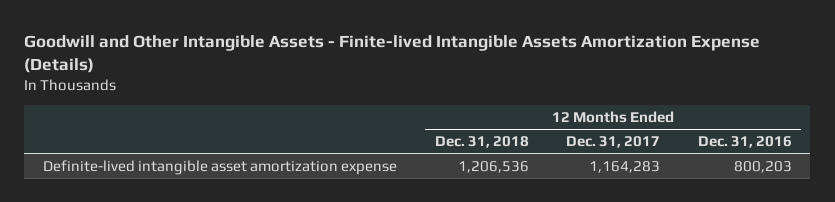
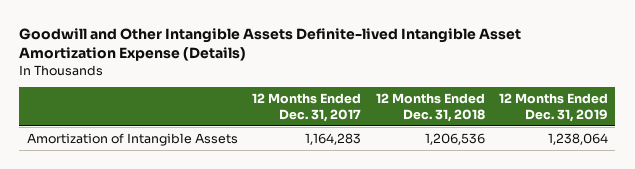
[24,35,761,74] Goodwill and Other Intangible Assets - Finite-lived Intangible Assets Amortization Expense (Details) -> [19,27,522,61] Goodwill and Other Intangible Assets Definite-lived Intangible Asset Amortization Expense (Details)
[697,136,792,149] Dec. 31, 2016 -> none
none -> [499,92,609,122] 12 Months Ended Dec. 31, 2019
[43,159,398,175] Definite-lived intangible asset amortization expense -> [26,132,238,146] Amortization of Intangible Assets

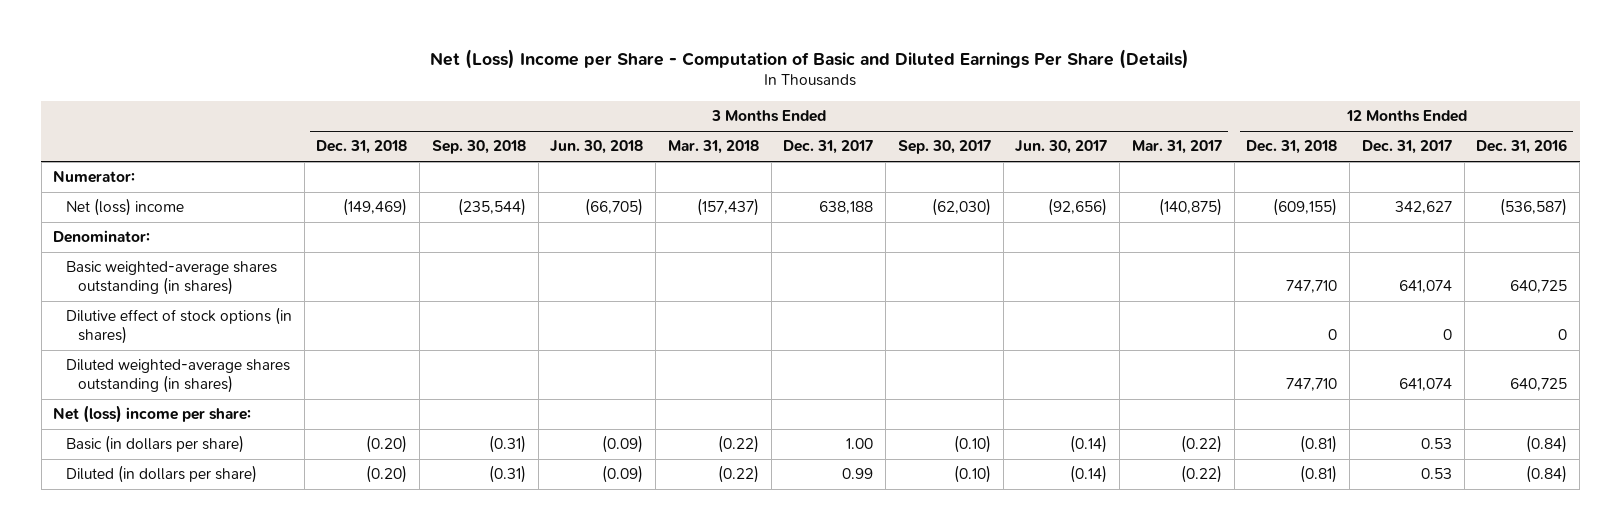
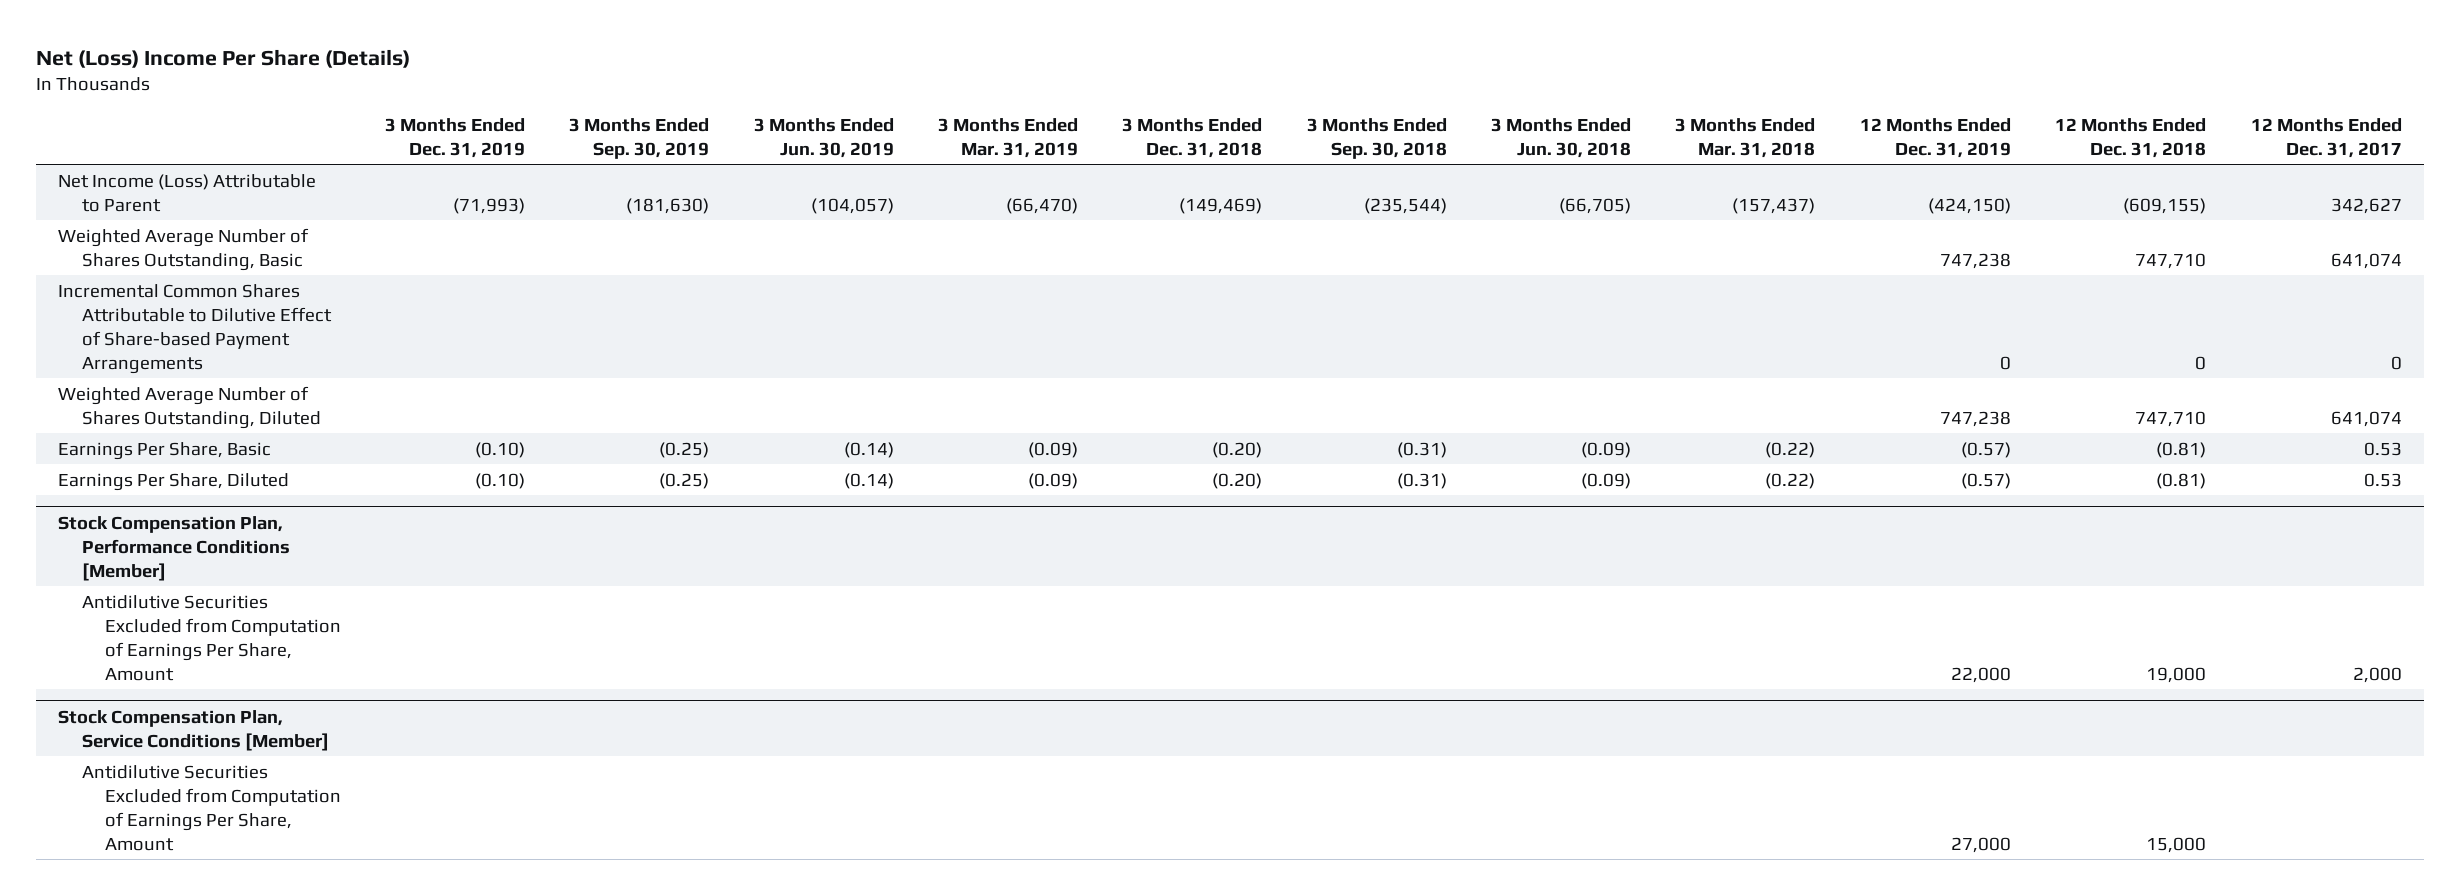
[430,48,1190,69] Net (Loss) Income per Share - Computation of Basic and Diluted Earnings Per Share (Details) -> [36,49,411,69] Net (Loss) Income Per Share (Details)
[783,140,874,155] Dec. 31, 2017 -> none
[897,140,991,155] Sep. 30, 2017 -> none
[1015,140,1108,155] Jun. 30, 2017 -> none
[1131,140,1222,155] Mar. 31, 2017 -> none
[1476,139,1568,155] Dec. 31, 2016 -> none
none -> [385,117,526,158] 3 Months Ended Dec. 31, 2019
none -> [569,117,710,159] 3 Months Ended Sep. 30, 2019
none -> [753,117,894,158] 3 Months Ended Jun. 30, 2019
none -> [938,117,1079,158] 3 Months Ended Mar. 31, 2019
none -> [1859,117,2011,158] 12 Months Ended Dec. 31, 2019
[53,171,136,184] Numerator: -> none
[53,230,151,244] Denominator: -> none
[53,405,252,424] Net (loss) income per share: -> none
[65,198,184,217] Net (loss) income -> [58,173,317,212] Net Income (Loss) Attributable to Parent
[65,261,277,295] Basic weighted-average shares outstanding (in shares) -> [58,227,310,271] Weighted Average Number of Shares Outstanding, Basic
[65,307,292,344] Dilutive effect of stock options (in shares) -> [58,283,332,374] Incremental Common Shares Attributable to Dilutive Effect of Share-based Payment Arrangements
[65,359,290,393] Diluted weighted-average shares outstanding (in shares) -> [58,385,321,429] Weighted Average Number of Shares Outstanding, Diluted
[65,435,244,454] Basic (in dollars per share) -> [58,441,272,460] Earnings Per Share, Basic
[65,465,257,484] Diluted (in dollars per share) -> [58,472,290,491] Earnings Per Share, Diluted
none -> [58,515,290,581] Stock Compensation Plan, Performance Conditions [Member]
none -> [81,594,341,681] Antidilutive Securities Excluded from Computation of Earnings Per Share, Amount
none -> [58,709,329,751] Stock Compensation Plan, Service Conditions [Member]
none -> [81,764,341,851] Antidilutive Securities Excluded from Computation of Earnings Per Share, Amount

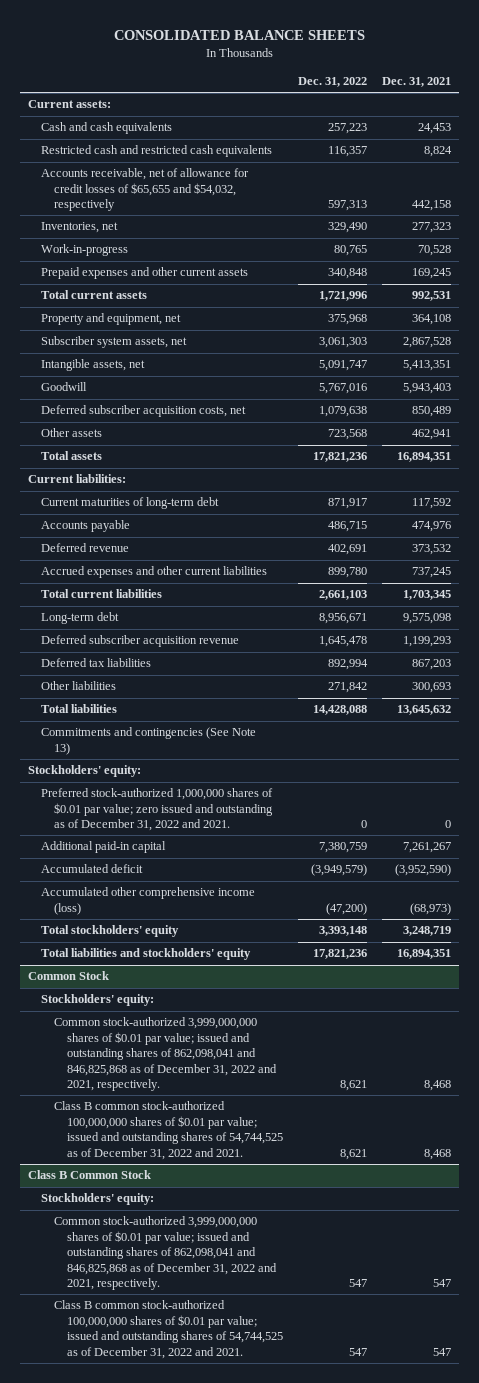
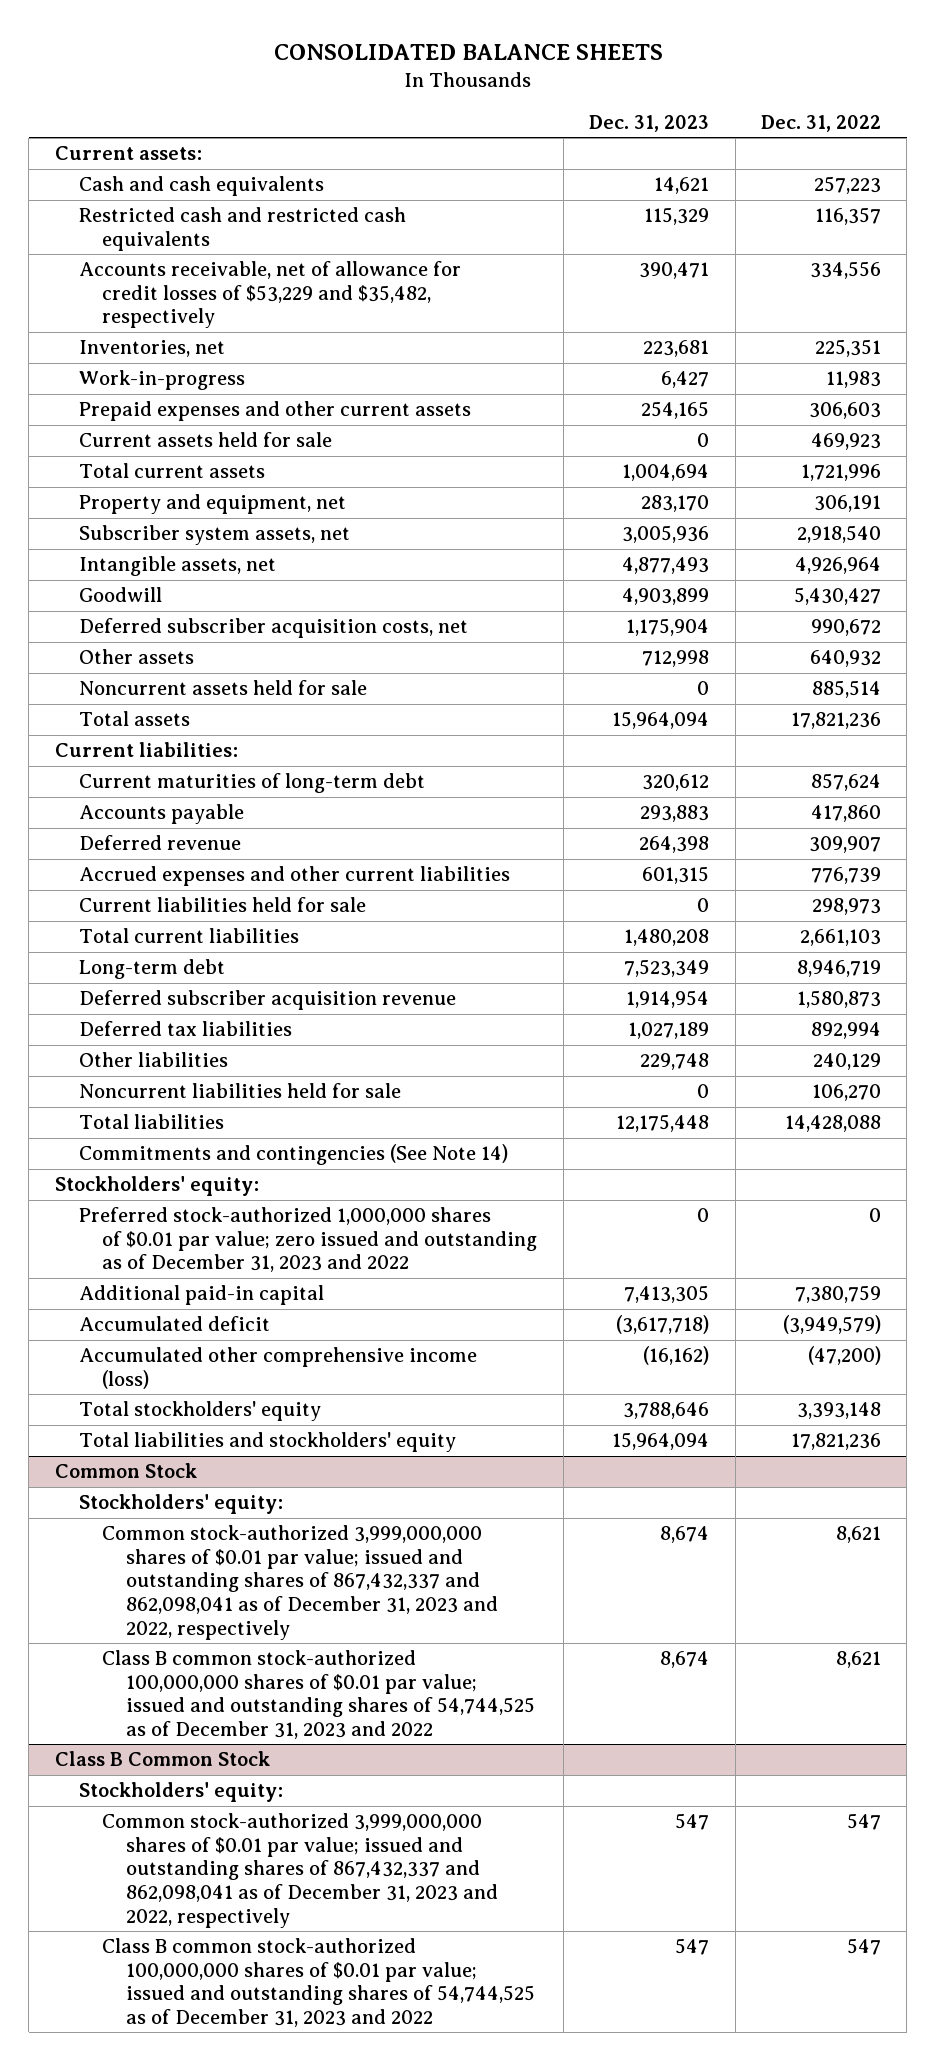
[382,76,452,87] Dec. 31, 2021 -> none
none -> [589,115,710,133] Dec. 31, 2023
[40,168,249,212] Accounts receivable, net of allowance for credit losses of $65,655 and $54,032, respectively -> [78,261,461,329] Accounts receivable, net of allowance for credit losses of $53,229 and $35,482, respectively
[328,200,368,212] 597,313 -> [809,261,881,280] 334,556
[328,222,368,234] 329,490 -> [814,339,881,358] 225,351
[334,245,368,257] 80,765 -> [825,371,881,389] 11,983
[328,268,368,280] 340,848 -> [808,402,881,420] 306,603
none -> [78,432,332,448] Current assets held for sale
[328,314,368,326] 375,968 -> [813,495,881,513] 306,191
[319,337,368,349] 3,061,303 -> [796,525,881,544] 2,918,540
[319,360,368,372] 5,091,747 -> [794,557,881,575] 4,926,964
[319,383,368,395] 5,767,016 -> [793,587,881,606] 5,430,427
[319,406,368,418] 1,079,638 -> [810,619,881,637] 990,672
[328,429,368,441] 723,568 -> [809,650,881,668] 640,932
none -> [78,680,367,696] Noncurrent assets held for sale
[328,498,368,510] 871,917 -> [810,773,881,792] 857,624
[328,521,368,533] 486,715 -> [810,805,881,823] 417,860
[328,544,368,556] 402,691 -> [808,836,881,854] 309,907
[328,567,368,579] 899,780 -> [810,867,881,885] 776,739
none -> [78,897,366,913] Current liabilities held for sale
[319,613,368,625] 8,956,671 -> [796,960,881,978] 8,946,719
[319,636,368,648] 1,645,478 -> [796,990,881,1009] 1,580,873
[328,682,368,694] 271,842 -> [812,1053,881,1071] 240,129
none -> [78,1083,401,1099] Noncurrent liabilities held for sale
[40,727,256,755] Commitments and contingencies (See Note 13) -> [78,1144,508,1166] Commitments and contingencies (See Note 14)
[40,788,273,832] Preferred stock-authorized 1,000,000 shares of $0.01 par value; zero issued and outstanding as of December 31, 2022 and 2021. -> [78,1207,538,1273] Preferred stock-authorized 1,000,000 shares of $0.01 par value; zero issued and outstanding as of December 31, 2023 and 2022
[53,1017,278,1091] Common stock-authorized 3,999,000,000 shares of $0.01 par value; issued and outstanding shares of 862,098,041 and 846,825,868 as of December 31, 2022 and 2021, respectively. -> [102,1525,499,1640] Common stock-authorized 3,999,000,000 shares of $0.01 par value; issued and outstanding shares of 867,432,337 and 862,098,041 as of December 31, 2023 and 2022, respectively
[53,1101,284,1160] Class B common stock-authorized 100,000,000 shares of $0.01 par value; issued and outstanding shares of 54,744,525 as of December 31, 2022 and 2021. -> [102,1650,536,1740] Class B common stock-authorized 100,000,000 shares of $0.01 par value; issued and outstanding shares of 54,744,525 as of December 31, 2023 and 2022
[53,1216,278,1290] Common stock-authorized 3,999,000,000 shares of $0.01 par value; issued and outstanding shares of 862,098,041 and 846,825,868 as of December 31, 2022 and 2021, respectively. -> [102,1813,499,1928] Common stock-authorized 3,999,000,000 shares of $0.01 par value; issued and outstanding shares of 867,432,337 and 862,098,041 as of December 31, 2023 and 2022, respectively
[53,1300,284,1359] Class B common stock-authorized 100,000,000 shares of $0.01 par value; issued and outstanding shares of 54,744,525 as of December 31, 2022 and 2021. -> [102,1938,536,2028] Class B common stock-authorized 100,000,000 shares of $0.01 par value; issued and outstanding shares of 54,744,525 as of December 31, 2023 and 2022

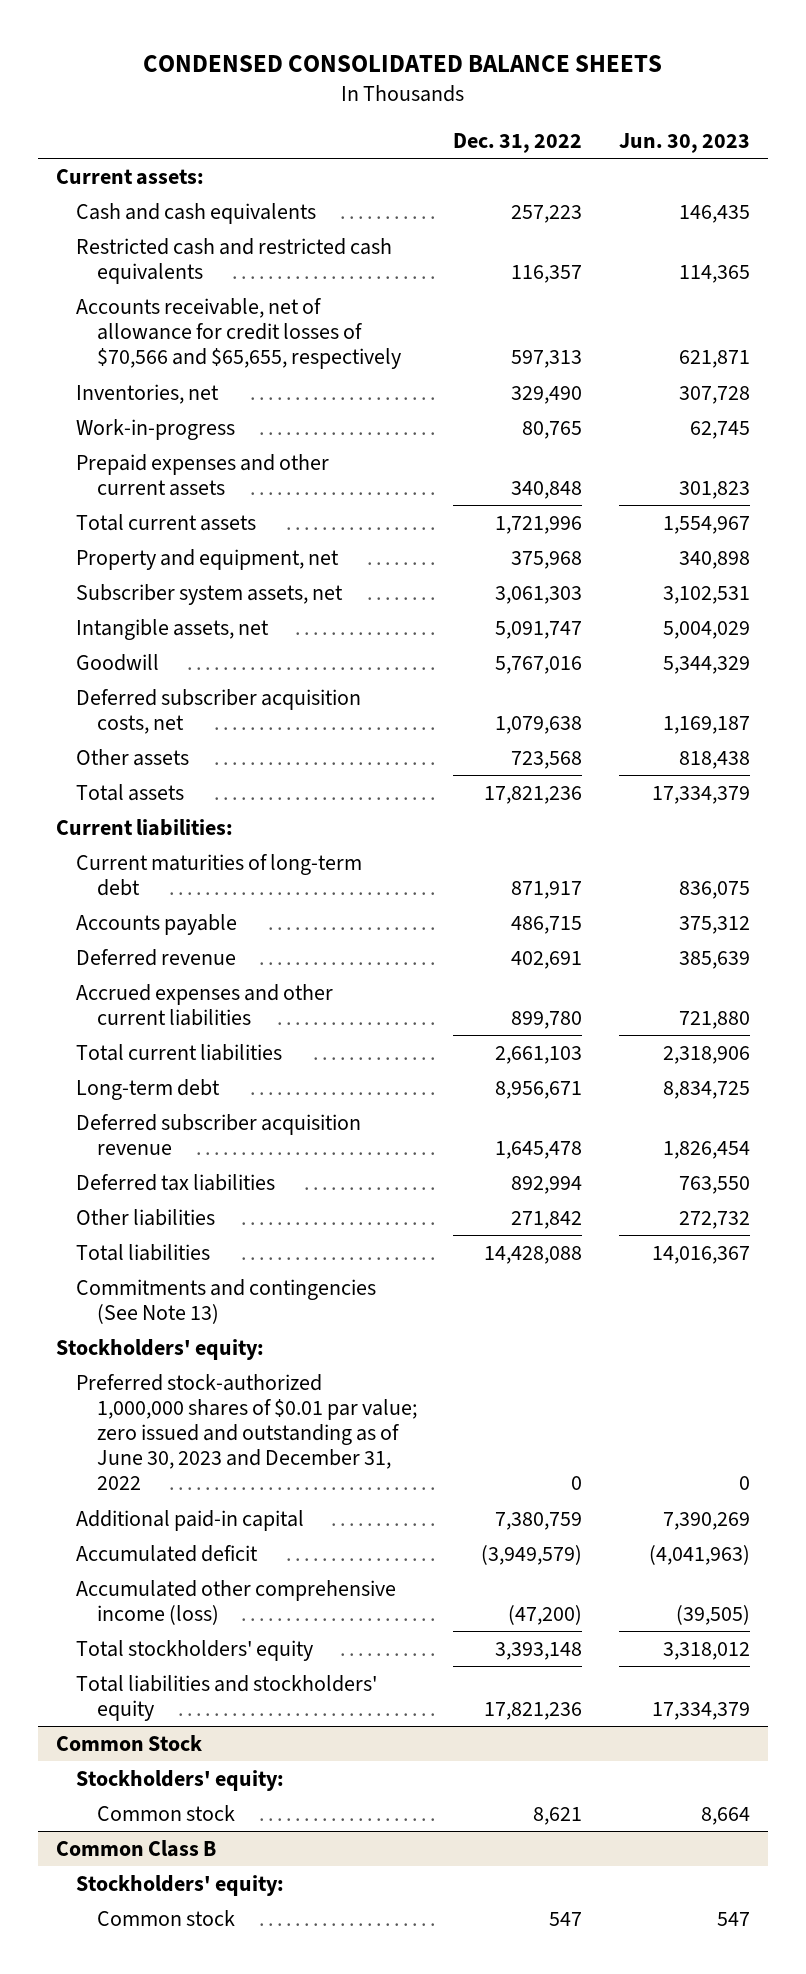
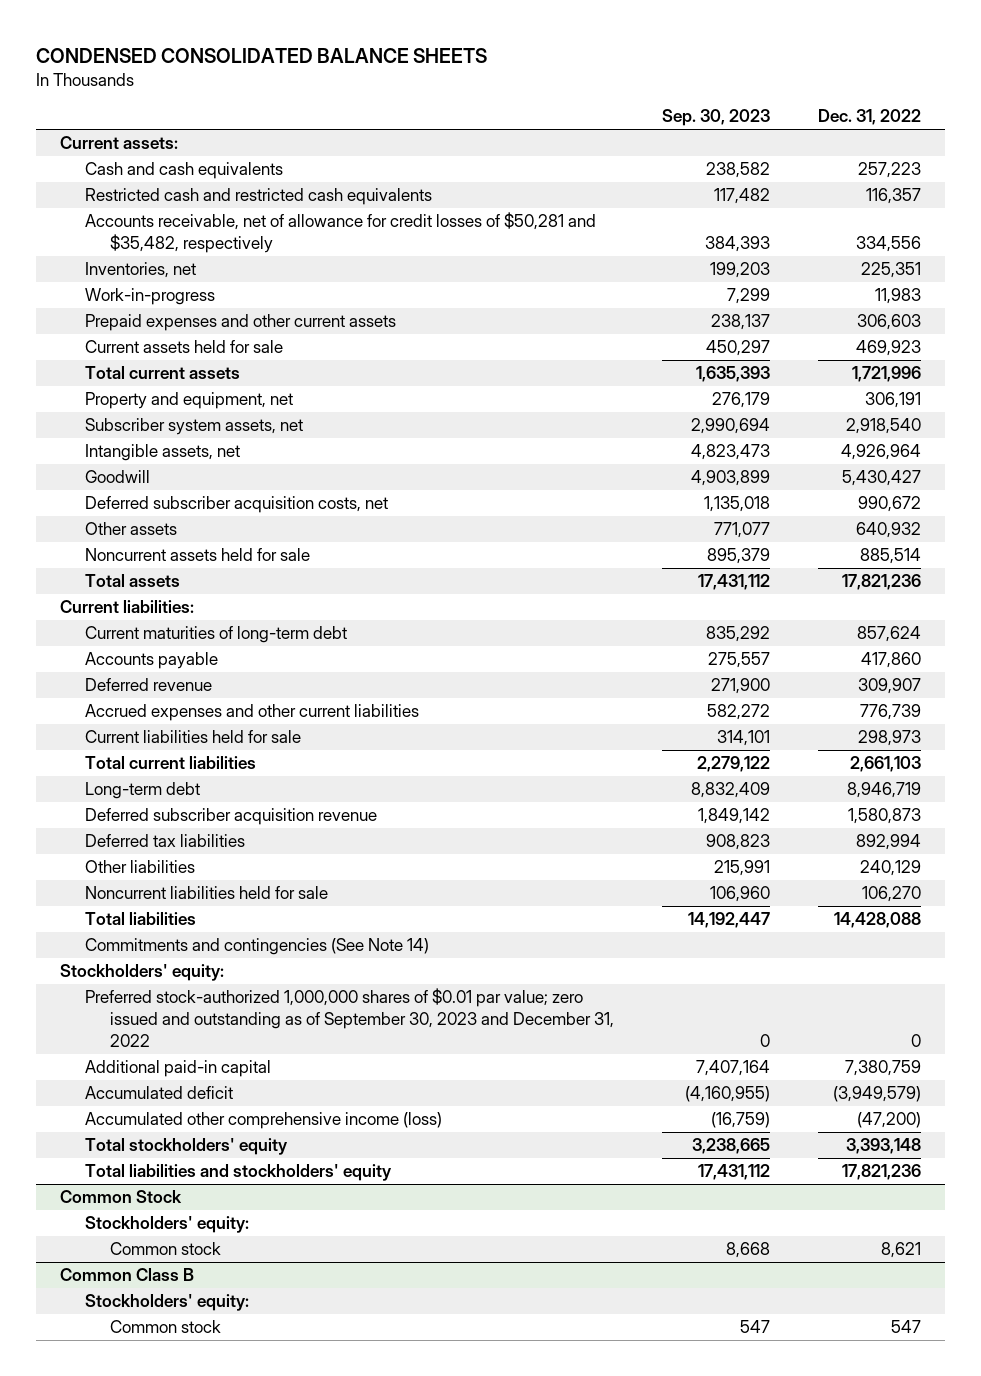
[618,132,750,153] Jun. 30, 2023 -> none
none -> [661,109,770,127] Sep. 30, 2023
[76,297,401,370] Accounts receivable, net of allowance for credit losses of $70,566 and $65,655, respectively -> [85,212,597,254] Accounts receivable, net of allowance for credit losses of $50,281 and $35,482, respectively
[511,350,583,369] 597,313 -> [855,236,921,253] 334,556
[511,385,583,404] 329,490 -> [860,262,921,279] 225,351
[522,420,583,439] 80,765 -> [874,288,921,305] 11,983
[511,480,583,499] 340,848 -> [856,314,921,331] 306,603
none -> [85,340,284,354] Current assets held for sale
[511,550,583,569] 375,968 -> [864,392,921,409] 306,191
[495,585,583,604] 3,061,303 -> [845,418,921,435] 2,918,540
[495,620,583,639] 5,091,747 -> [840,444,921,461] 4,926,964
[495,655,583,674] 5,767,016 -> [841,470,921,487] 5,430,427
[495,715,583,734] 1,079,638 -> [857,496,921,513] 990,672
[511,750,583,769] 723,568 -> [855,522,921,539] 640,932
none -> [85,548,311,562] Noncurrent assets held for sale
[511,880,583,899] 871,917 -> [856,626,921,643] 857,624
[511,915,583,934] 486,715 -> [860,652,921,669] 417,860
[511,950,583,969] 402,691 -> [857,678,921,695] 309,907
[511,1010,583,1029] 899,780 -> [859,704,921,721] 776,739
none -> [85,730,302,744] Current liabilities held for sale
[495,1080,583,1099] 8,956,671 -> [846,782,921,799] 8,946,719
[495,1140,583,1159] 1,645,478 -> [847,808,921,825] 1,580,873
[511,1210,583,1229] 271,842 -> [859,860,921,877] 240,129
none -> [85,886,329,900] Noncurrent liabilities held for sale
[76,1278,377,1324] Commitments and contingencies (See Note 13) -> [85,938,430,956] Commitments and contingencies (See Note 14)
[76,1373,417,1491] Preferred stock-authorized 1,000,000 shares of $0.01 par value; zero issued and outstanding as of June 30, 2023 and December 31, 2022 -> [85,988,614,1047] Preferred stock-authorized 1,000,000 shares of $0.01 par value; zero issued and outstanding as of September 30, 2023 and December 31, 2022

